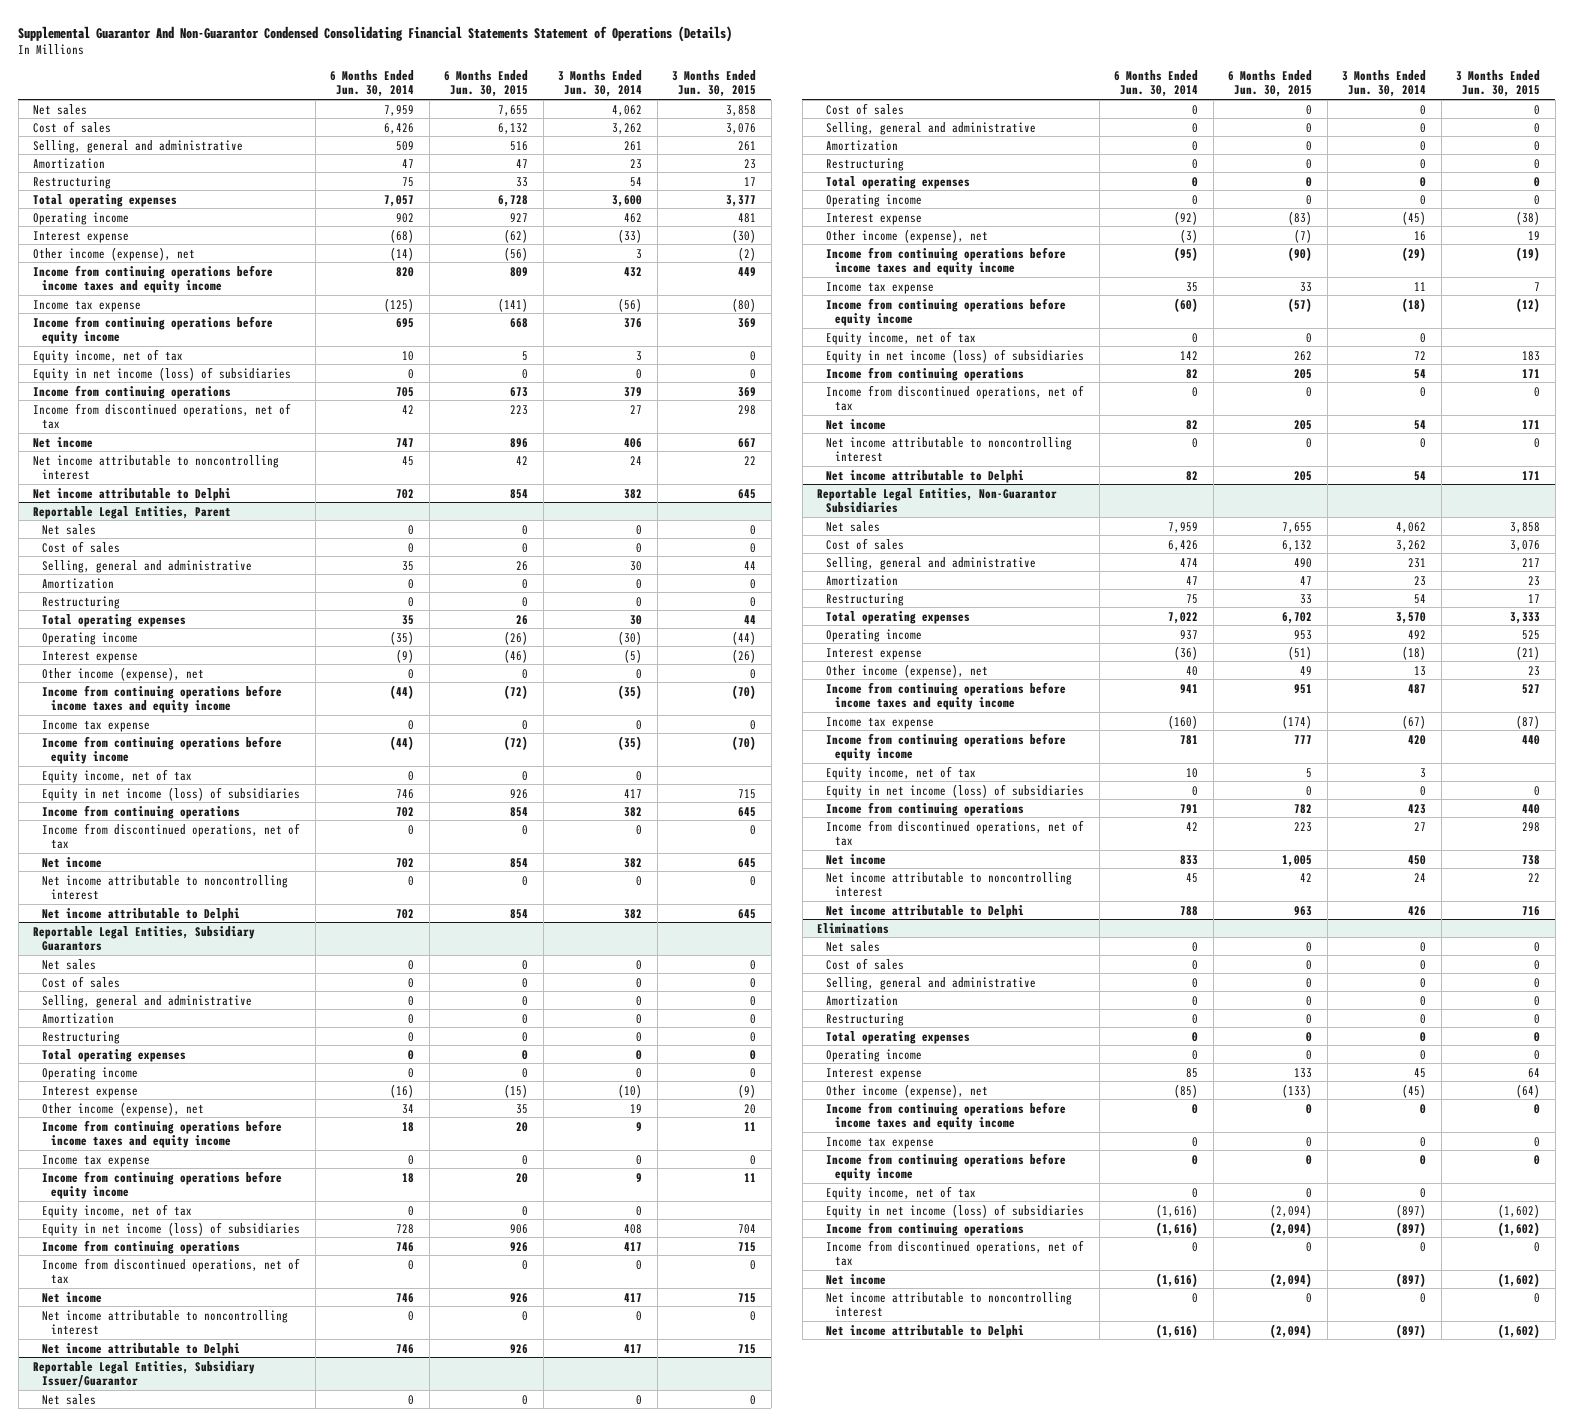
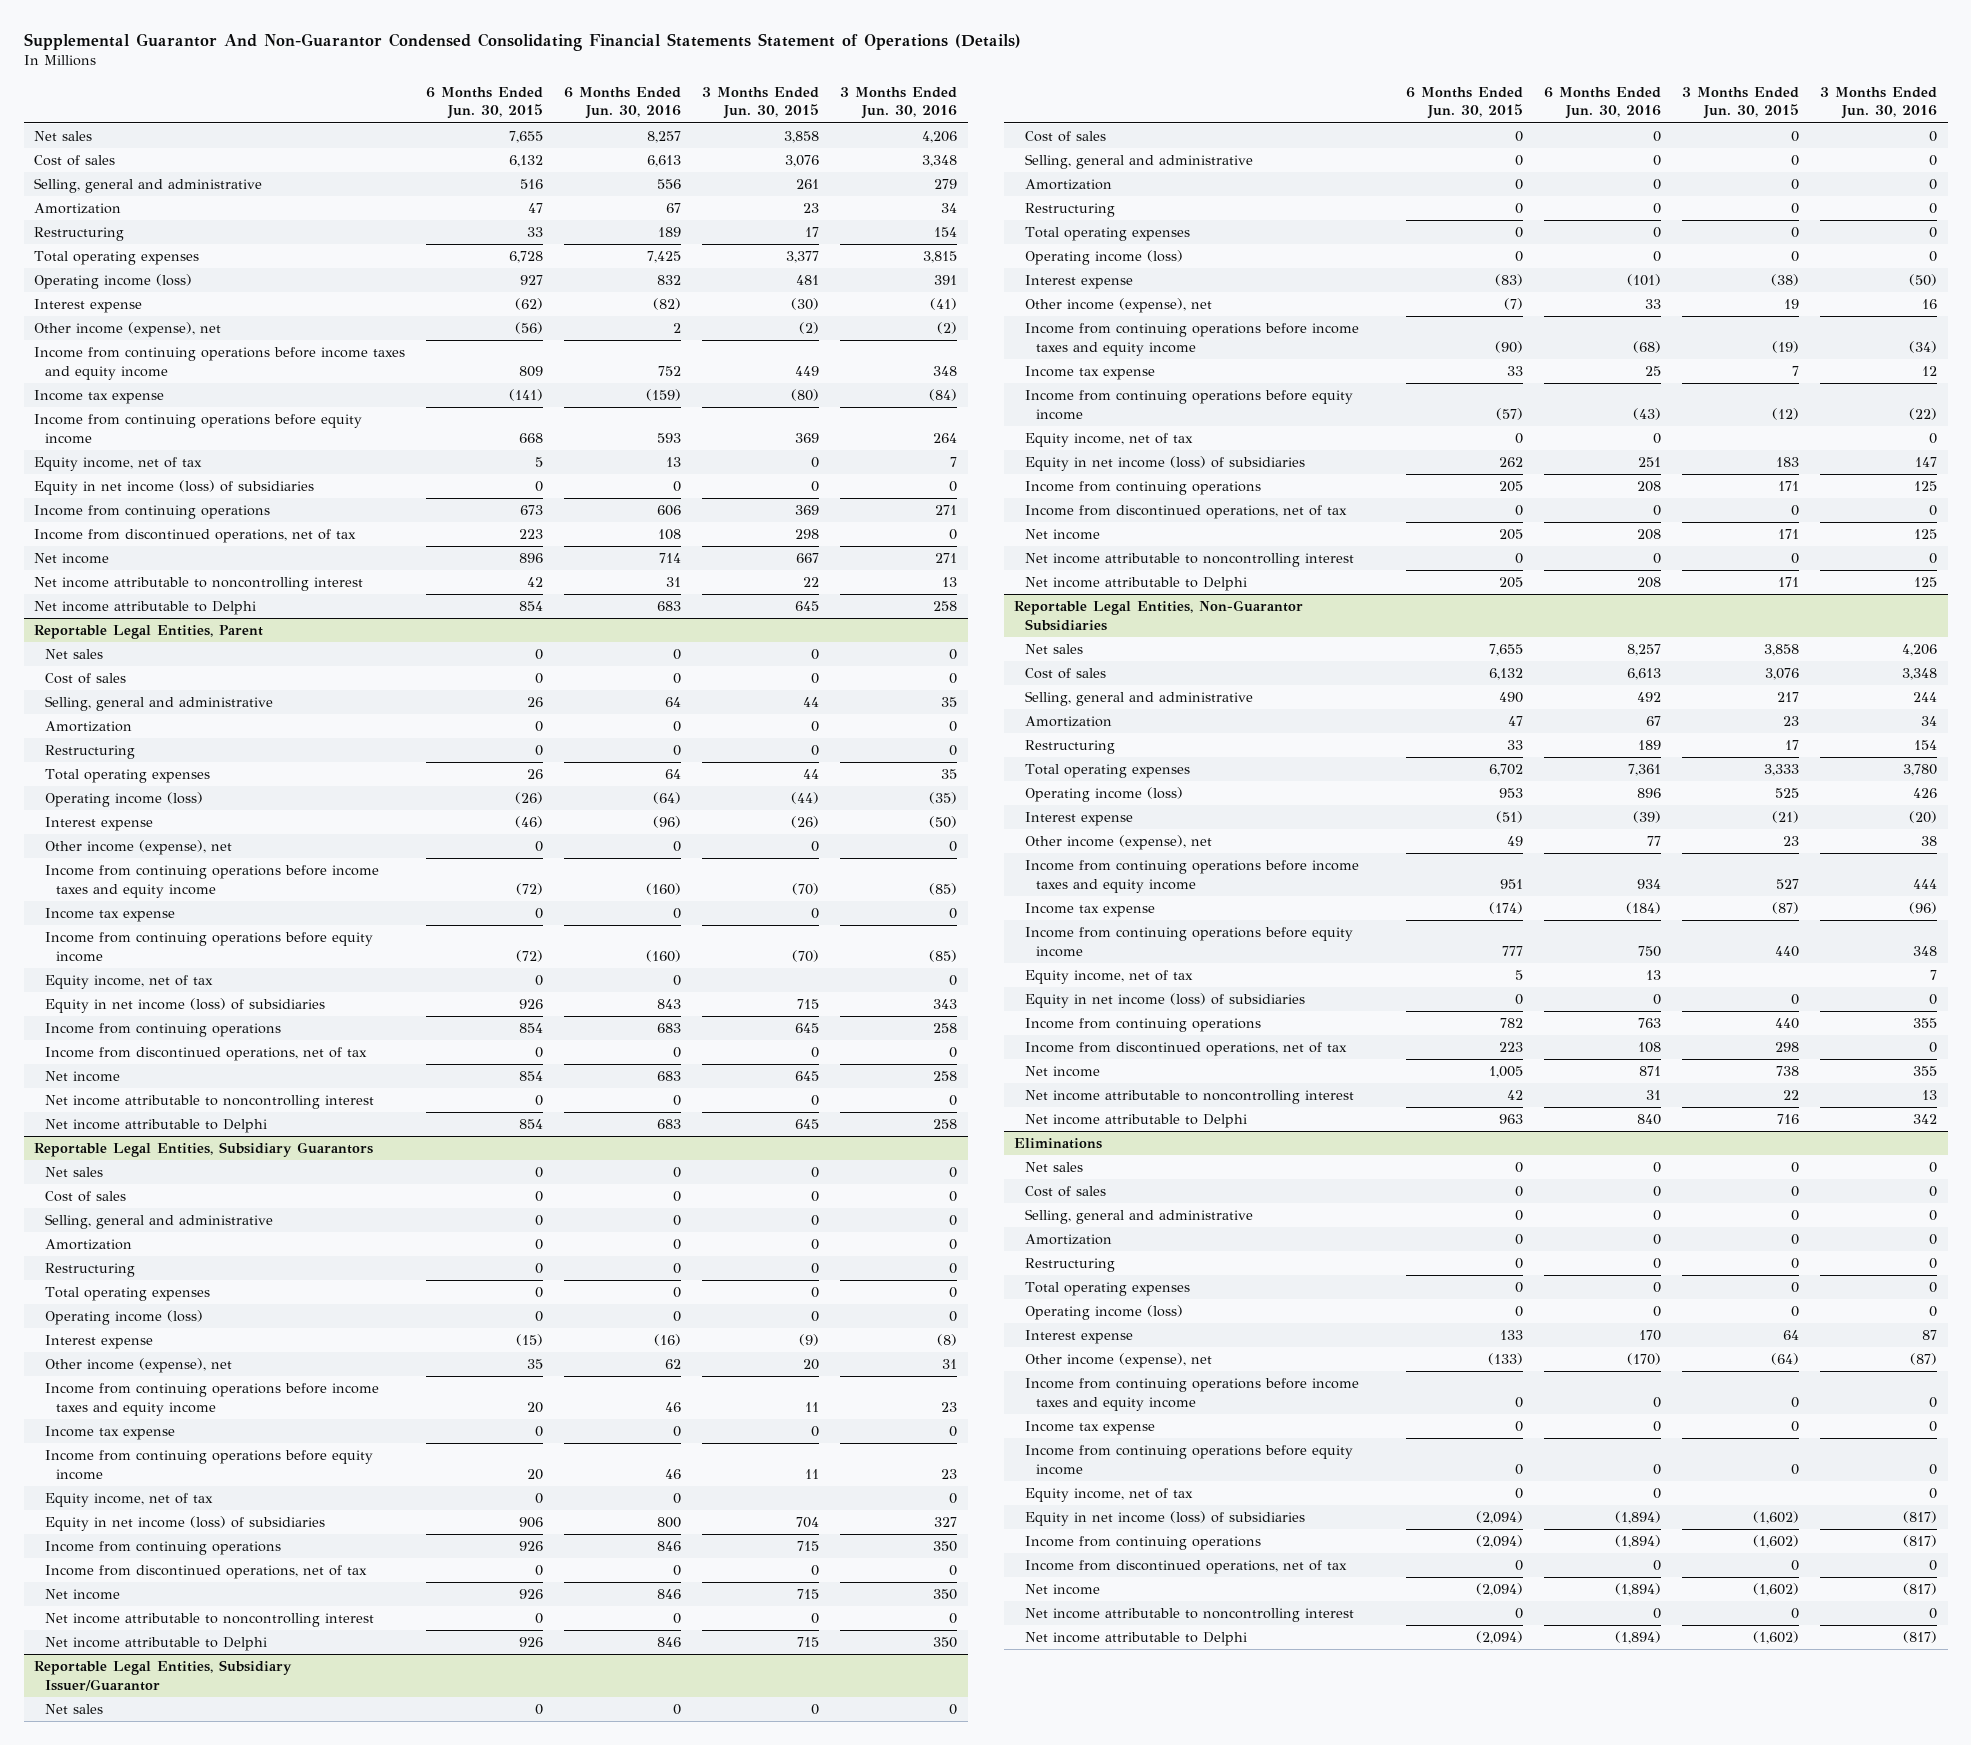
[330,70,415,98] 6 Months Ended Jun. 30, 2014 -> none
[558,70,643,98] 3 Months Ended Jun. 30, 2014 -> none
none -> [564,86,682,120] 6 Months Ended Jun. 30, 2016
none -> [840,86,958,120] 3 Months Ended Jun. 30, 2016
[33,211,130,225] Operating income -> [34,274,193,290] Operating income (loss)
[42,631,139,645] Operating income -> [44,792,203,808] Operating income (loss)
[42,1066,139,1080] Operating income -> [44,1310,203,1326] Operating income (loss)
[826,193,923,207] Operating income -> [1024,250,1183,266] Operating income (loss)
[826,628,923,642] Operating income -> [1024,787,1183,803] Operating income (loss)
[826,1048,923,1062] Operating income -> [1024,1305,1183,1321] Operating income (loss)

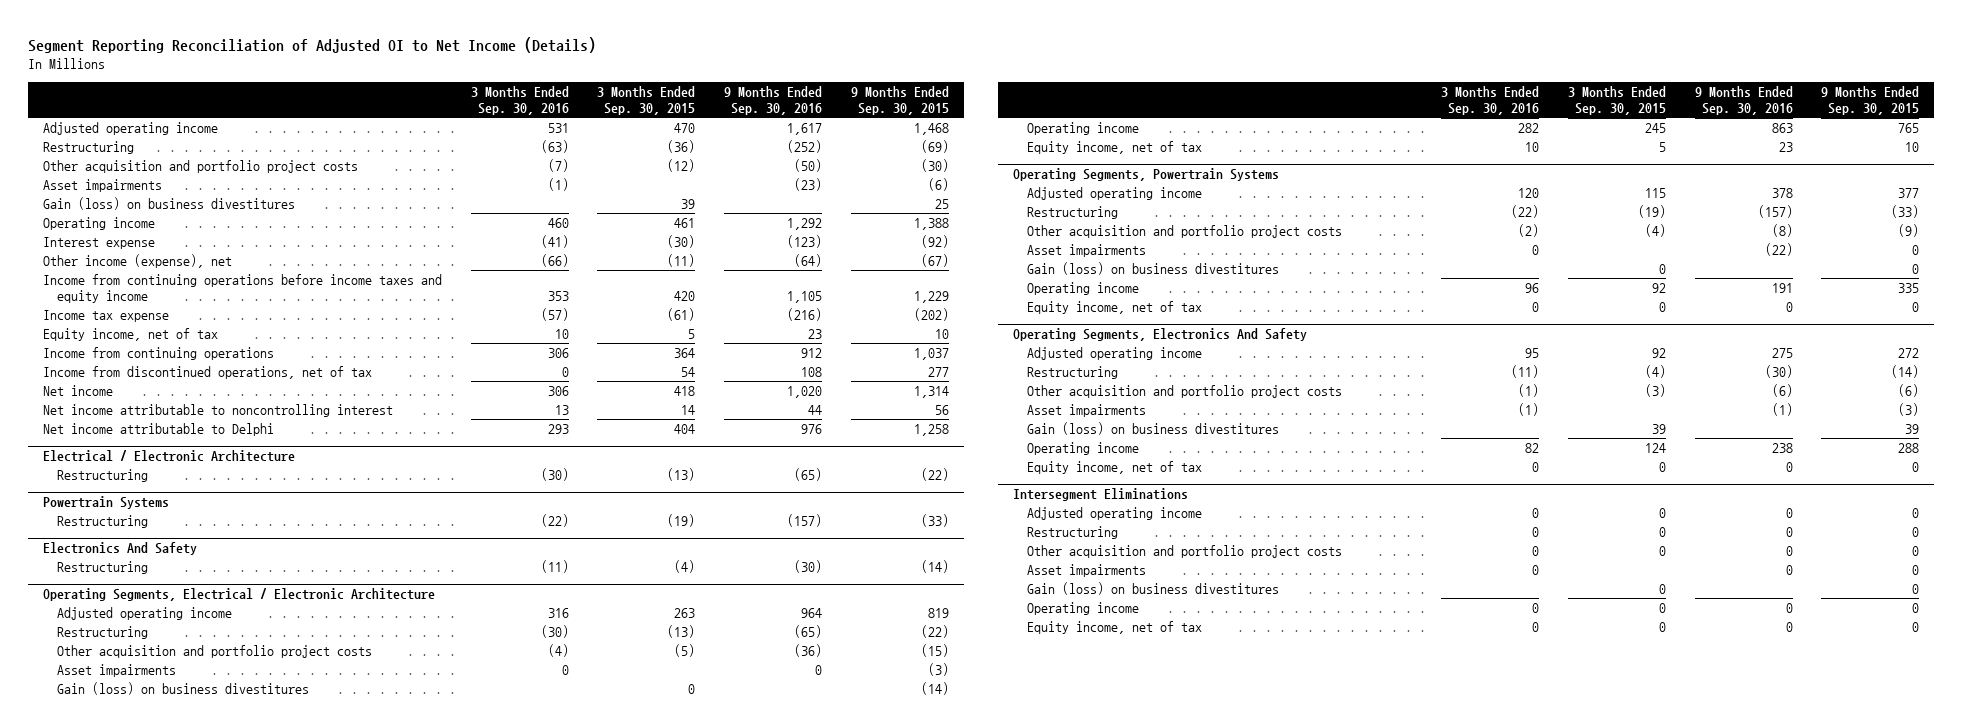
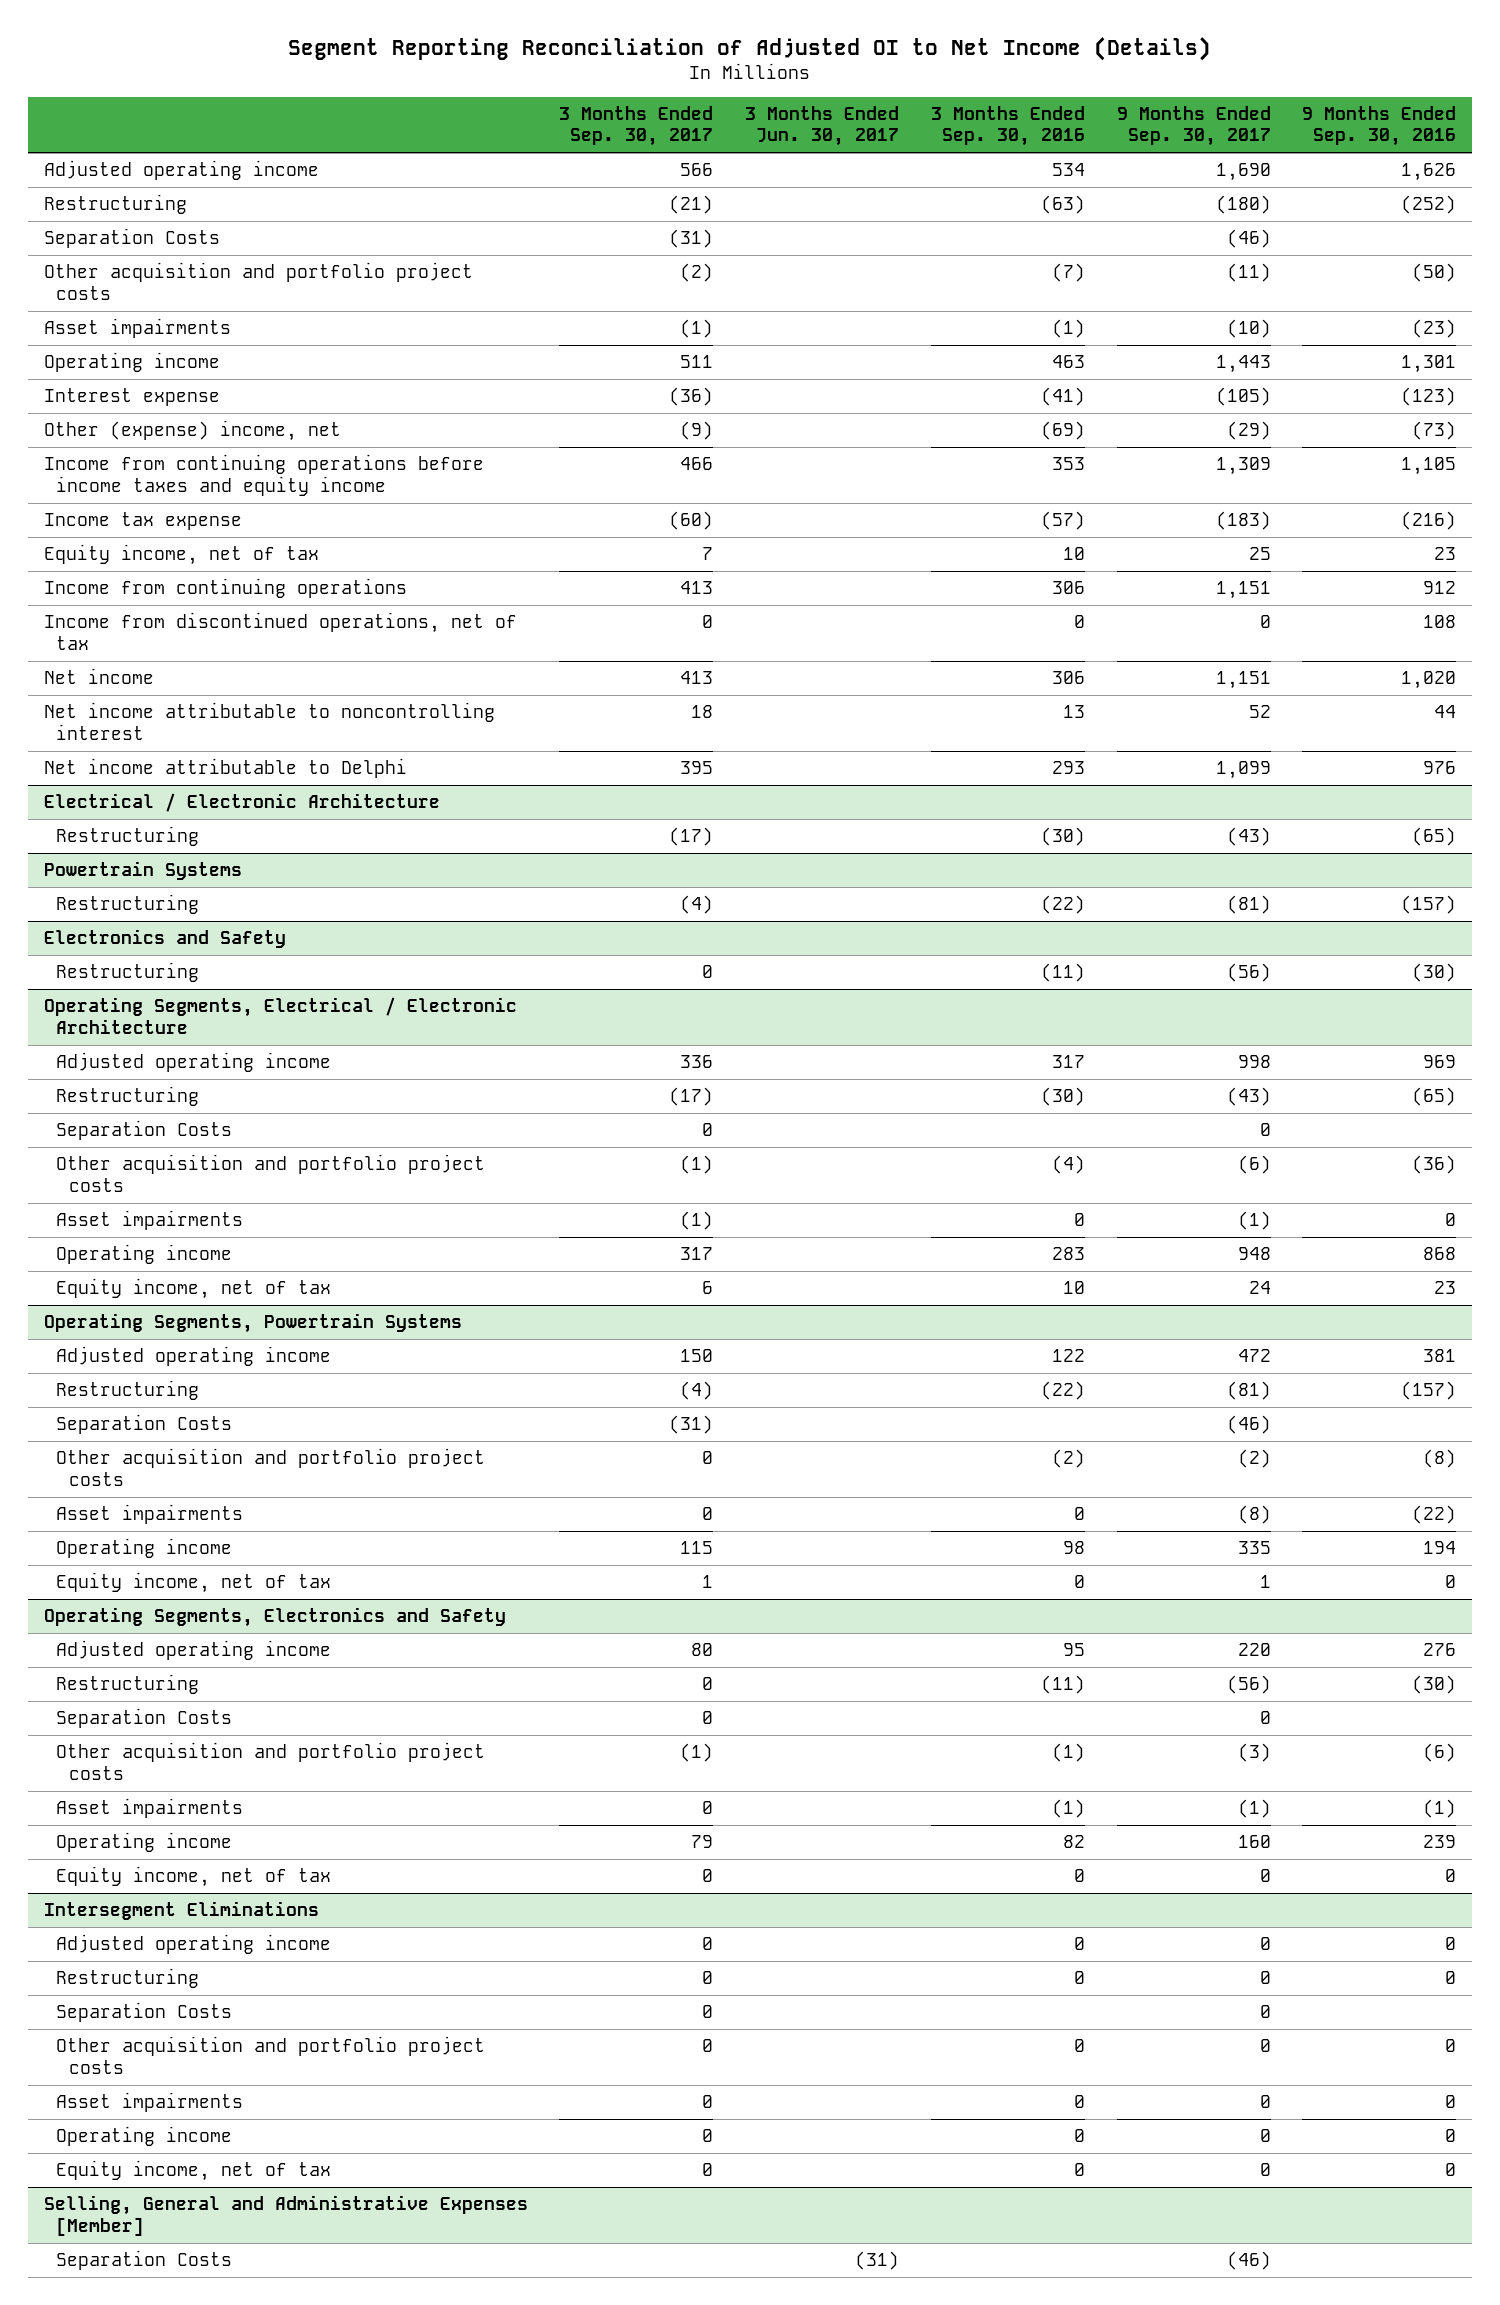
[597,86,696,116] 3 Months Ended Sep. 30, 2015 -> none
[851,86,950,116] 9 Months Ended Sep. 30, 2015 -> none
none -> [559,105,714,147] 3 Months Ended Sep. 30, 2017
none -> [745,105,900,147] 3 Months Ended Jun. 30, 2017
none -> [1116,105,1271,147] 9 Months Ended Sep. 30, 2017
[547,123,569,134] 531 -> [1051,163,1085,177] 534
[787,123,823,136] 1,617 -> [1401,163,1457,182] 1,626
none -> [43,228,220,249] Separation Costs
[42,197,295,211] Gain (loss) on business divestitures -> none
[547,218,569,229] 460 -> [1051,355,1085,369] 463
[787,218,823,231] 1,292 -> [1401,355,1457,374] 1,301
[42,254,232,269] Other income (expense), net -> [43,420,341,442] Other (expense) income, net
[540,254,569,268] (66) -> [1040,421,1085,441] (69)
[794,254,823,268] (64) -> [1412,421,1457,441] (73)
[42,542,197,556] Electronics And Safety -> [43,929,286,949] Electronics and Safety
[547,608,569,619] 316 -> [1051,1055,1085,1069] 317
[801,608,823,619] 964 -> [1423,1055,1457,1069] 969
none -> [56,1120,233,1141] Separation Costs
[57,682,310,696] Gain (loss) on business divestitures -> none
[1517,123,1539,134] 282 -> [1051,1247,1085,1261] 283
[1771,123,1793,134] 863 -> [1423,1247,1457,1261] 868
[1517,188,1539,199] 120 -> [1051,1349,1085,1363] 122
[1771,188,1793,199] 378 -> [1423,1349,1457,1363] 381
none -> [56,1414,233,1435] Separation Costs
[1027,262,1280,276] Gain (loss) on business divestitures -> none
[1524,283,1539,294] 96 -> [1062,1541,1085,1555] 98
[1771,283,1793,294] 191 -> [1423,1541,1457,1555] 194
[1012,328,1307,342] Operating Segments, Electronics And Safety -> [43,1607,506,1628] Operating Segments, Electronics and Safety
[1771,348,1793,359] 275 -> [1423,1643,1457,1657] 276
none -> [56,1708,233,1729] Separation Costs
[1027,422,1280,436] Gain (loss) on business divestitures -> none
[1771,443,1793,454] 238 -> [1423,1835,1457,1849] 239
none -> [56,2002,233,2023] Separation Costs
[1027,582,1280,596] Gain (loss) on business divestitures -> none
none -> [43,2195,528,2236] Selling, General and Administrative Expenses [Member]
none -> [56,2250,233,2271] Separation Costs

